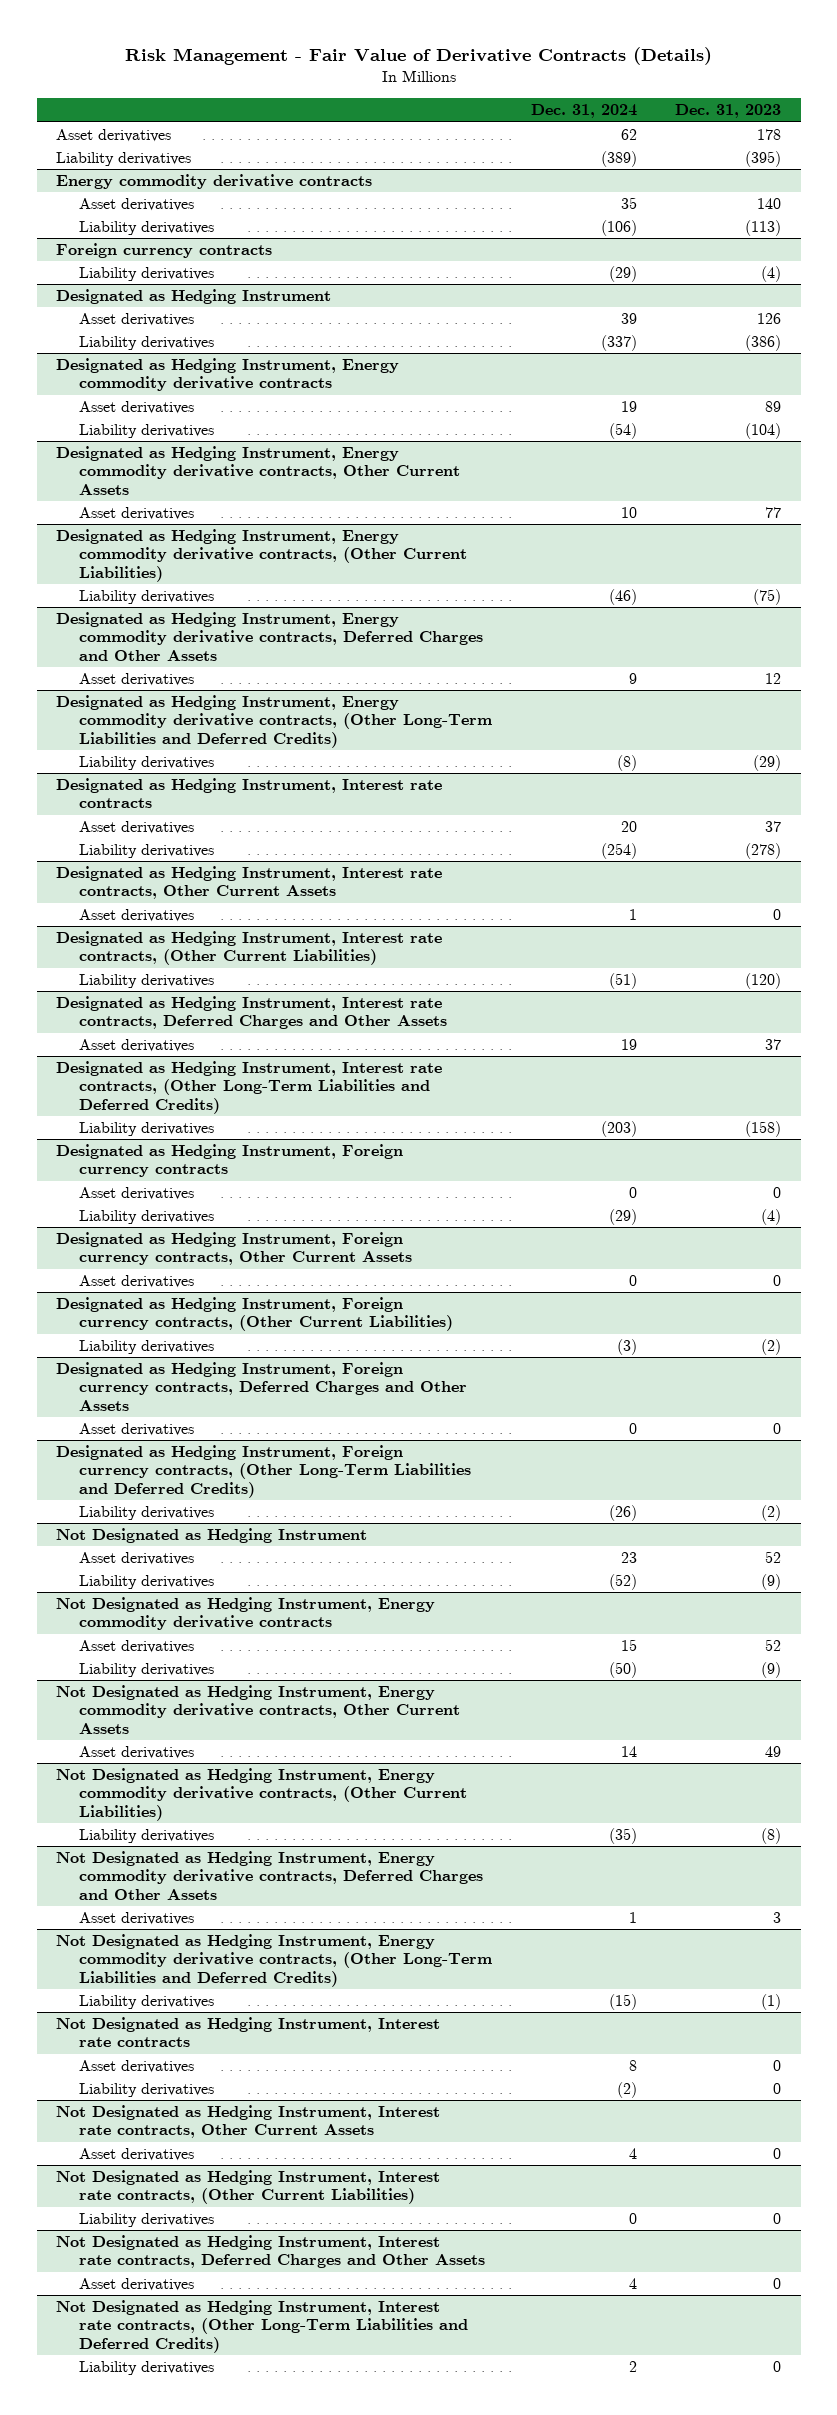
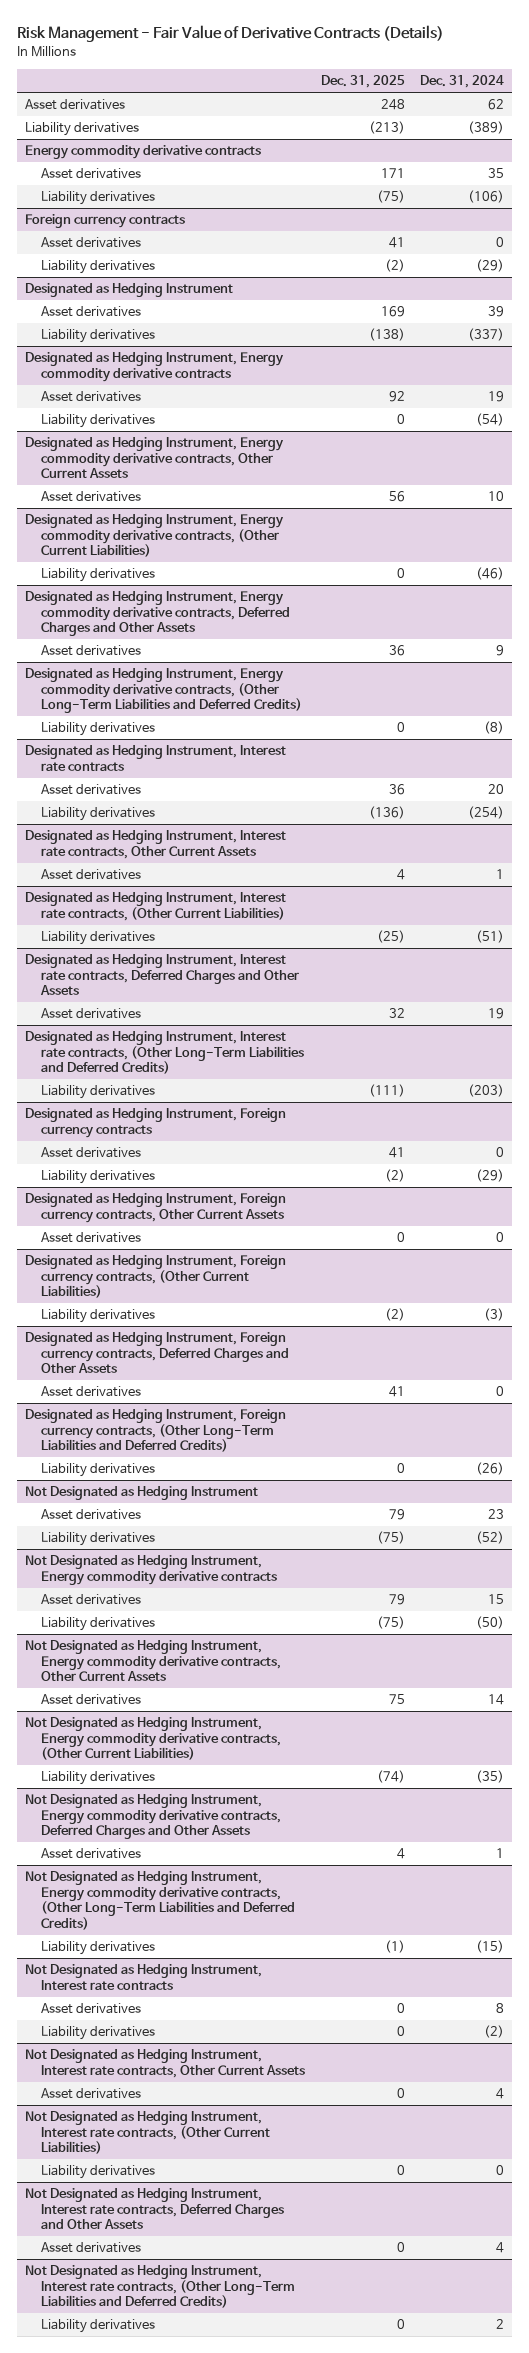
[675,104,782,119] Dec. 31, 2023 -> none
none -> [320,75,405,89] Dec. 31, 2025
none -> [40,237,141,249] Asset derivatives

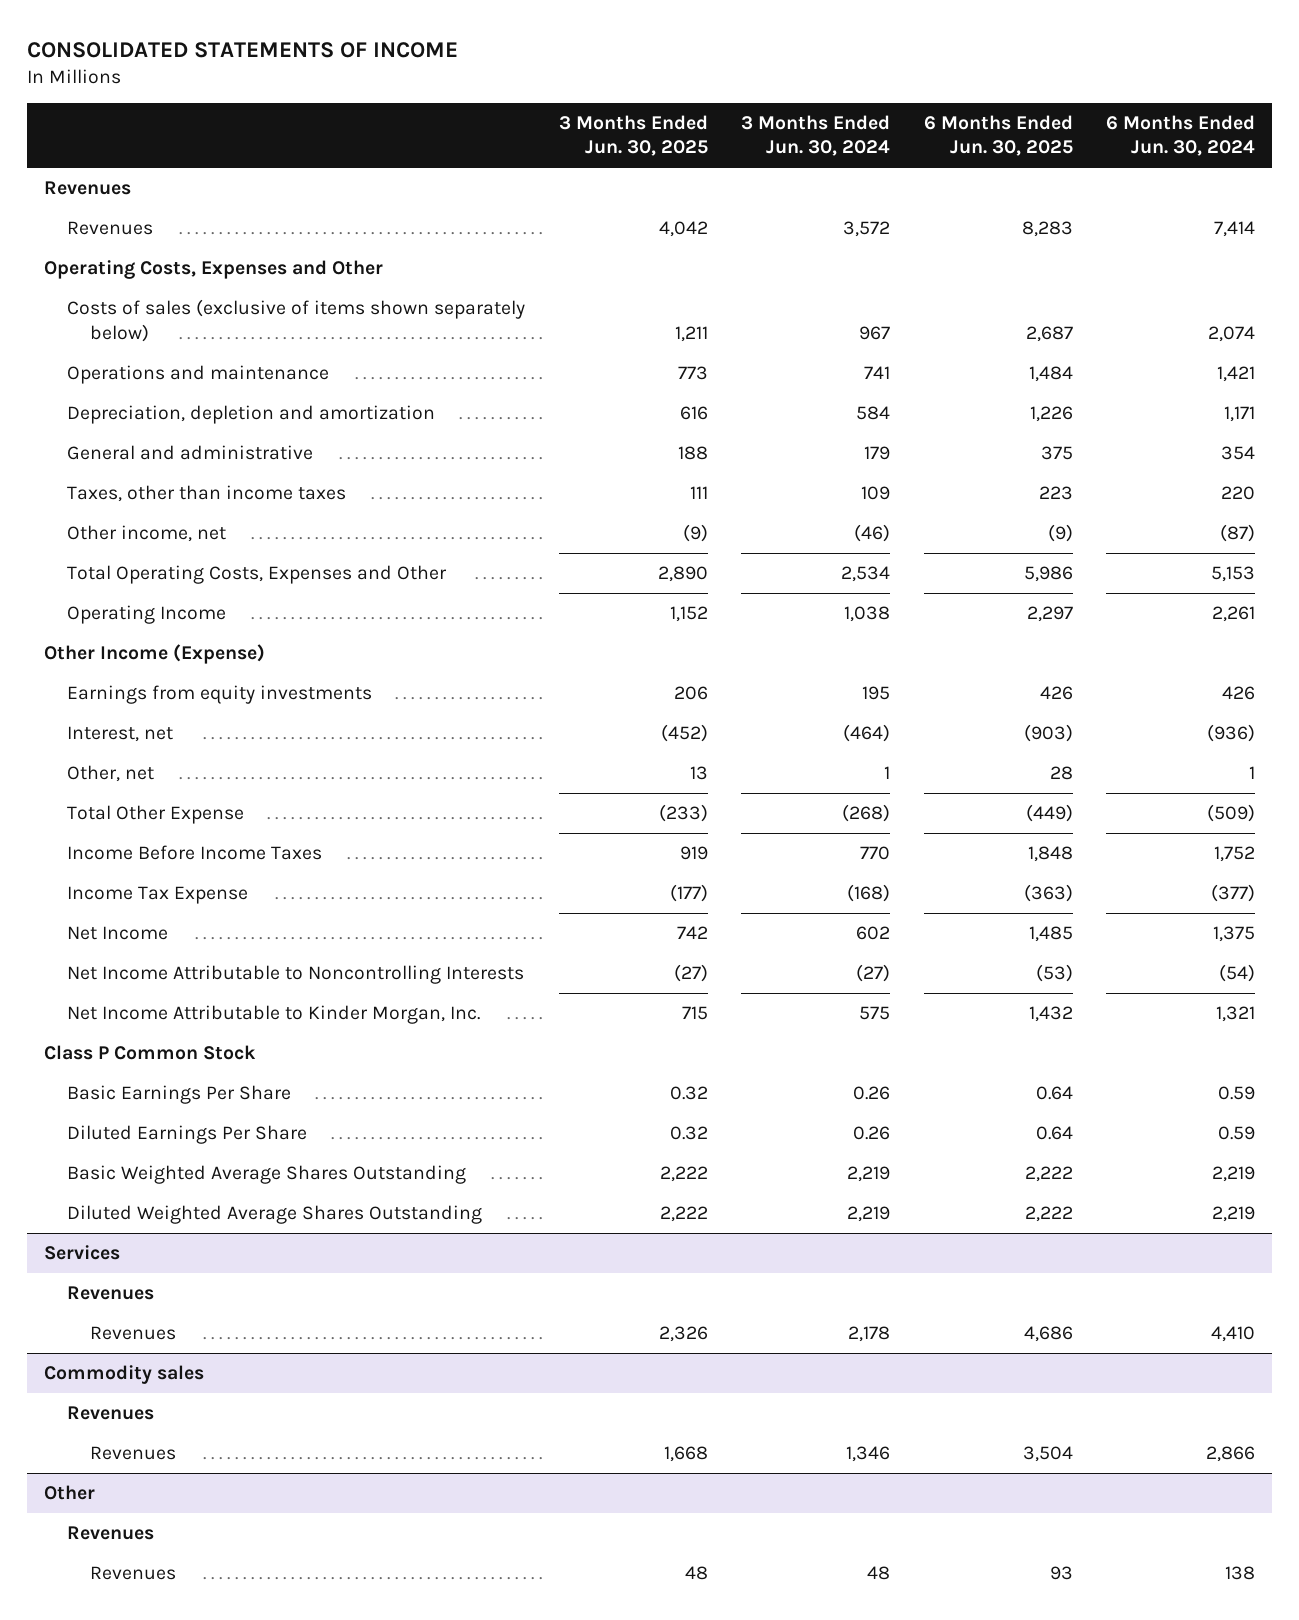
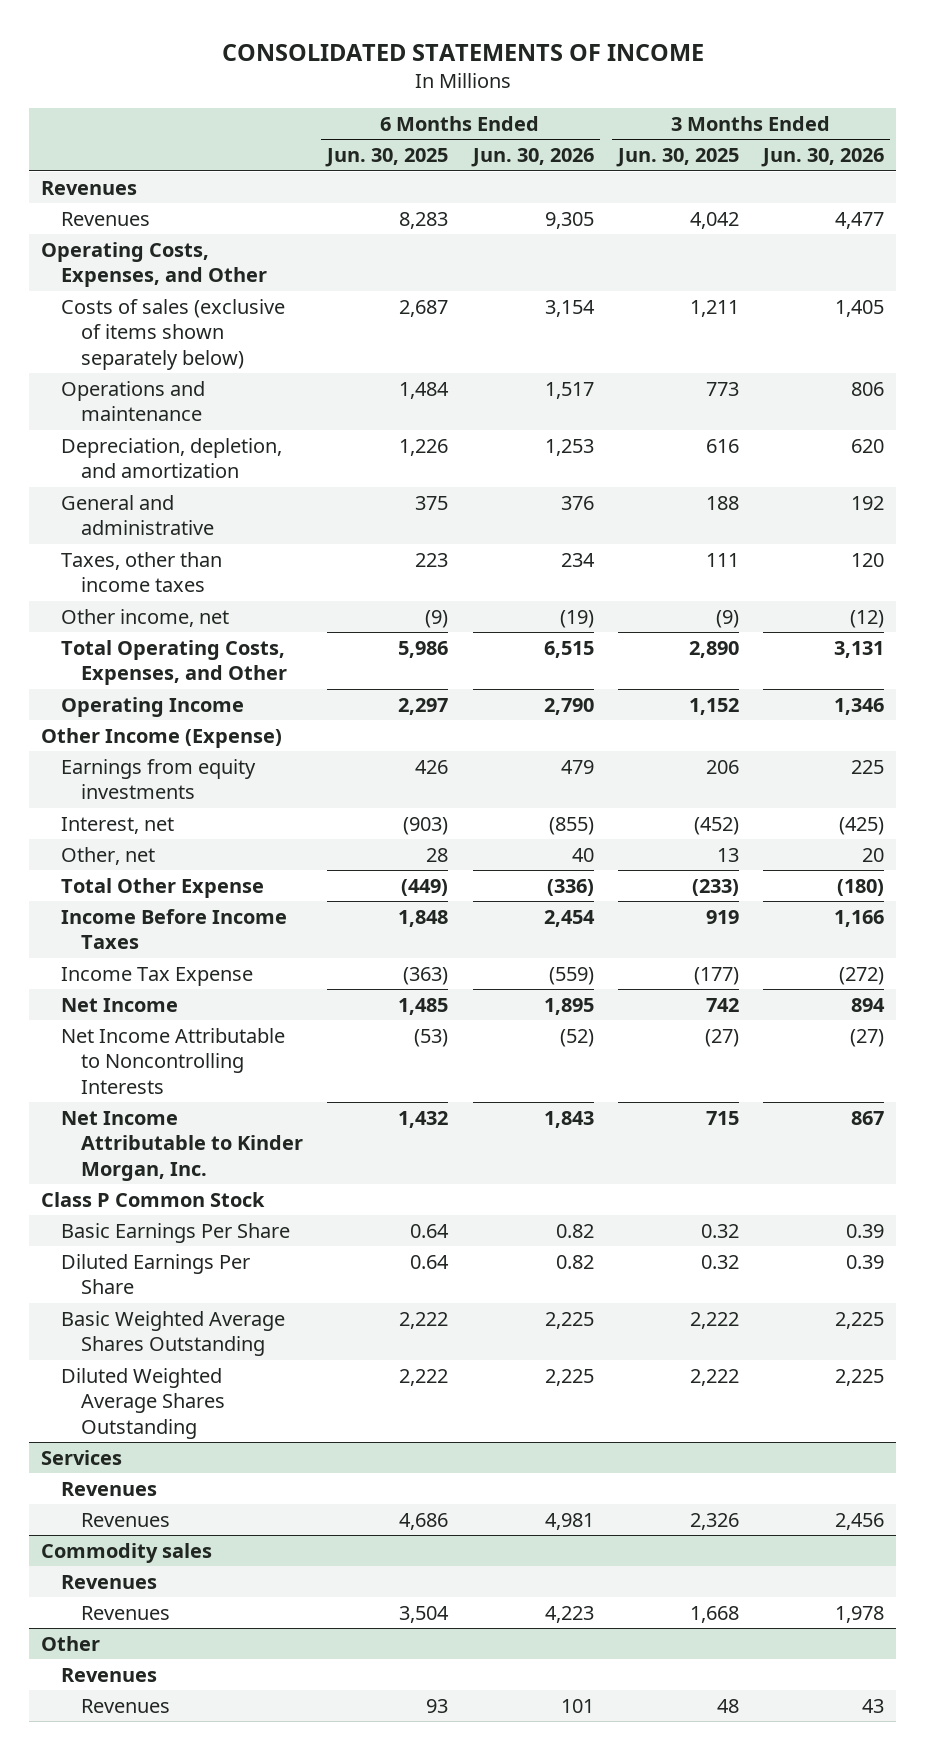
[741,114,891,157] 3 Months Ended Jun. 30, 2024 -> none
[1106,114,1256,157] 6 Months Ended Jun. 30, 2024 -> none
none -> [470,148,594,168] Jun. 30, 2026
none -> [761,148,885,168] Jun. 30, 2026
[43,260,383,280] Operating Costs, Expenses and Other -> [41,241,268,288] Operating Costs, Expenses, and Other
[66,405,435,425] Depreciation, depletion and amortization -> [61,437,283,479] Depreciation, depletion, and amortization
[66,565,447,585] Total Operating Costs, Expenses and Other -> [61,639,288,686] Total Operating Costs, Expenses, and Other

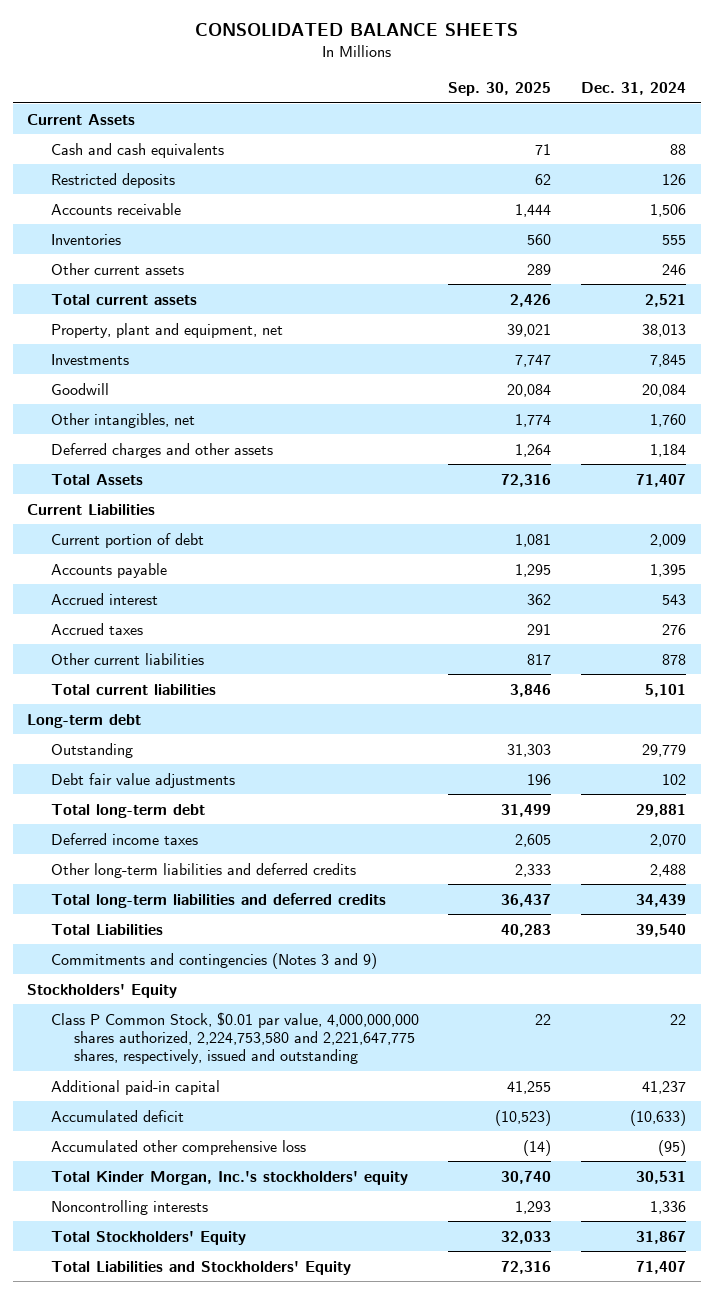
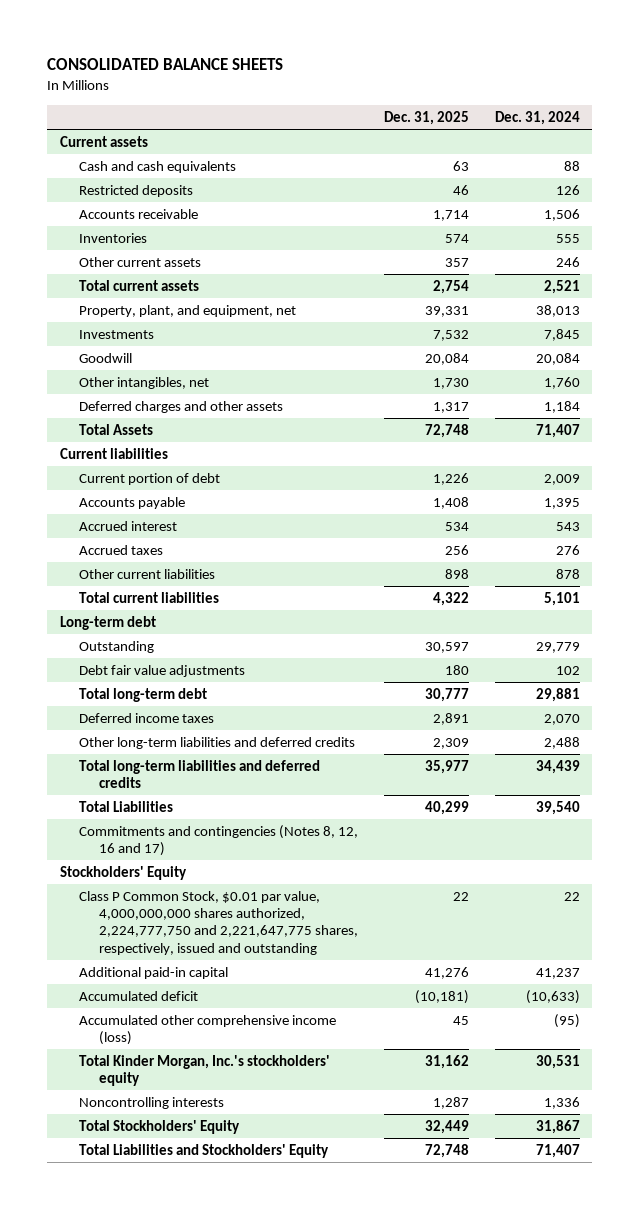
[448,81,552,96] Sep. 30, 2025 -> none
none -> [383,111,469,126] Dec. 31, 2025
[27,113,136,125] Current Assets -> [59,135,148,147] Current assets
[50,322,283,338] Property, plant and equipment, net -> [79,304,297,317] Property, plant, and equipment, net
[27,503,156,515] Current Liabilities -> [59,447,168,459] Current liabilities
[50,952,377,969] Commitments and contingencies (Notes 3 and 9) -> [79,824,359,857] Commitments and contingencies (Notes 8, 12, 16 and 17)
[50,1011,419,1065] Class P Common Stock, $0.01 par value, 4,000,000,000 shares authorized, 2,224,753,580 and 2,221,647,775 shares, respectively, issued and outstanding -> [79,890,358,955] Class P Common Stock, $0.01 par value, 4,000,000,000 shares authorized, 2,224,777,750 and 2,221,647,775 shares, respectively, issued and outstanding
[50,1139,306,1155] Accumulated other comprehensive loss -> [79,1014,337,1046] Accumulated other comprehensive income (loss)

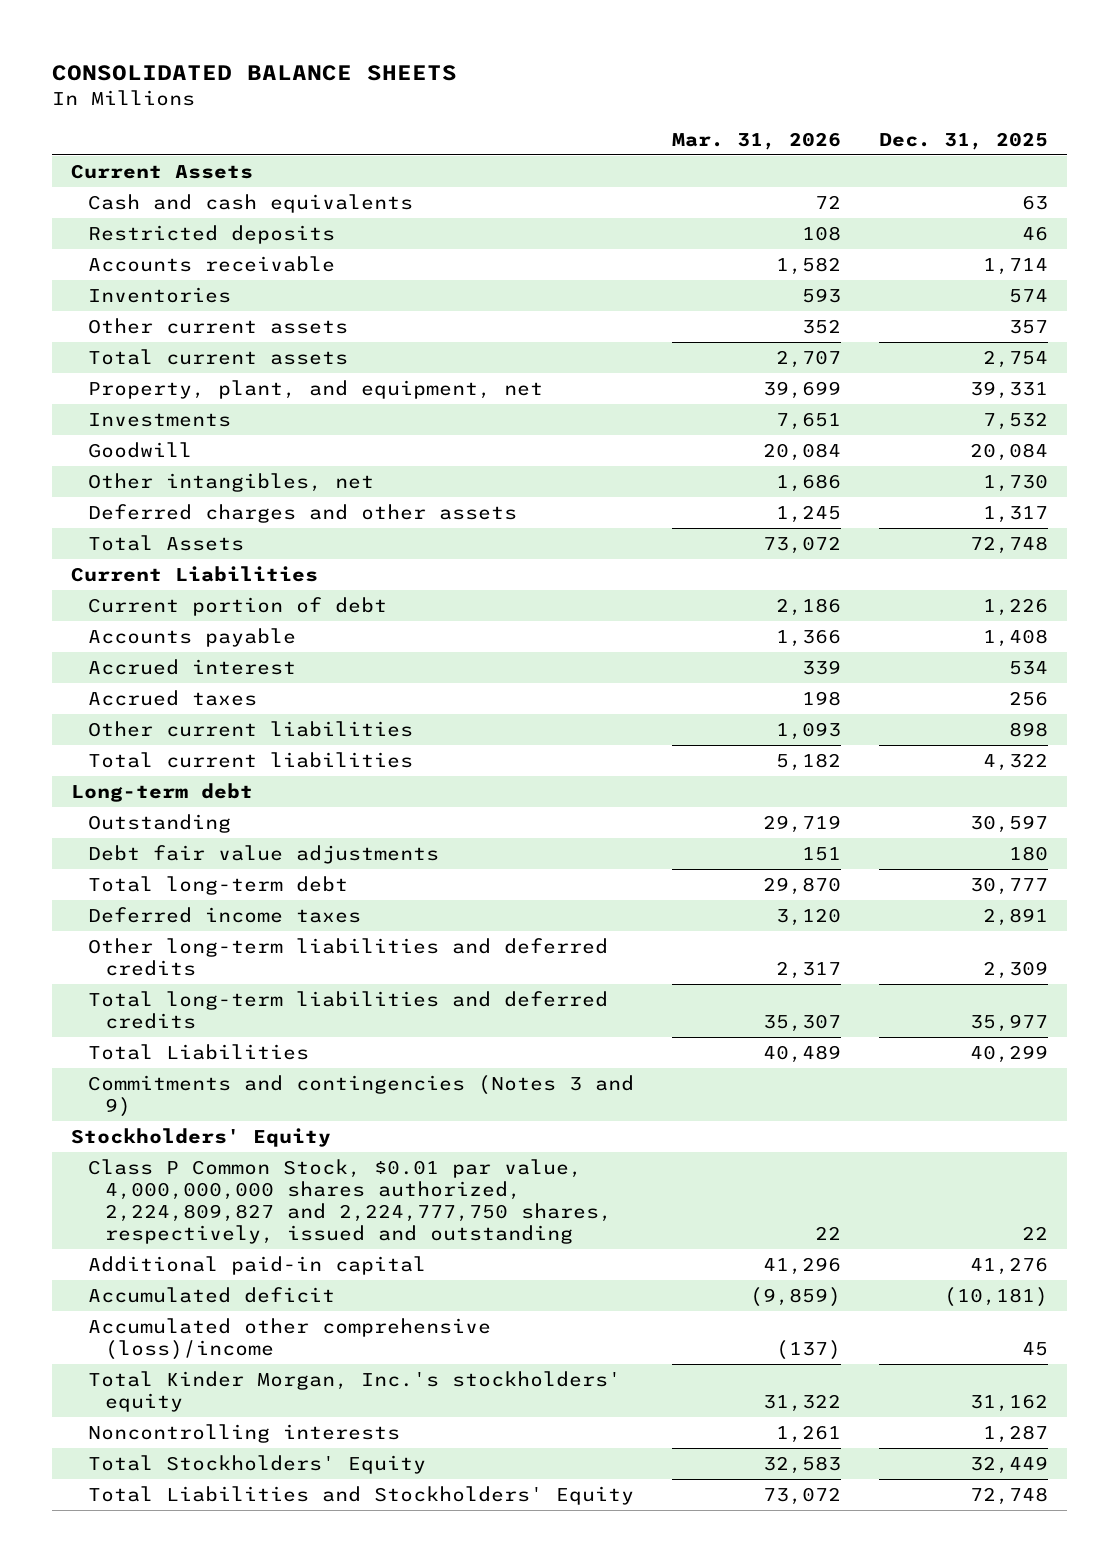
[494,111,580,126] Dec. 31, 2024 -> none
none -> [671,131,841,150] Mar. 31, 2026
[59,135,148,147] Current assets -> [70,164,253,180] Current Assets
[59,447,168,459] Current liabilities -> [70,566,318,583] Current Liabilities
[79,824,359,857] Commitments and contingencies (Notes 8, 12, 16 and 17) -> [87,1075,634,1118] Commitments and contingencies (Notes 3 and 9)
[79,890,358,955] Class P Common Stock, $0.01 par value, 4,000,000,000 shares authorized, 2,224,777,750 and 2,221,647,775 shares, respectively, issued and outstanding -> [87,1159,612,1244] Class P Common Stock, $0.01 par value, 4,000,000,000 shares authorized, 2,224,809,827 and 2,224,777,750 shares, respectively, issued and outstanding
[79,1014,337,1046] Accumulated other comprehensive income (loss) -> [87,1318,491,1361] Accumulated other comprehensive (loss)/income

